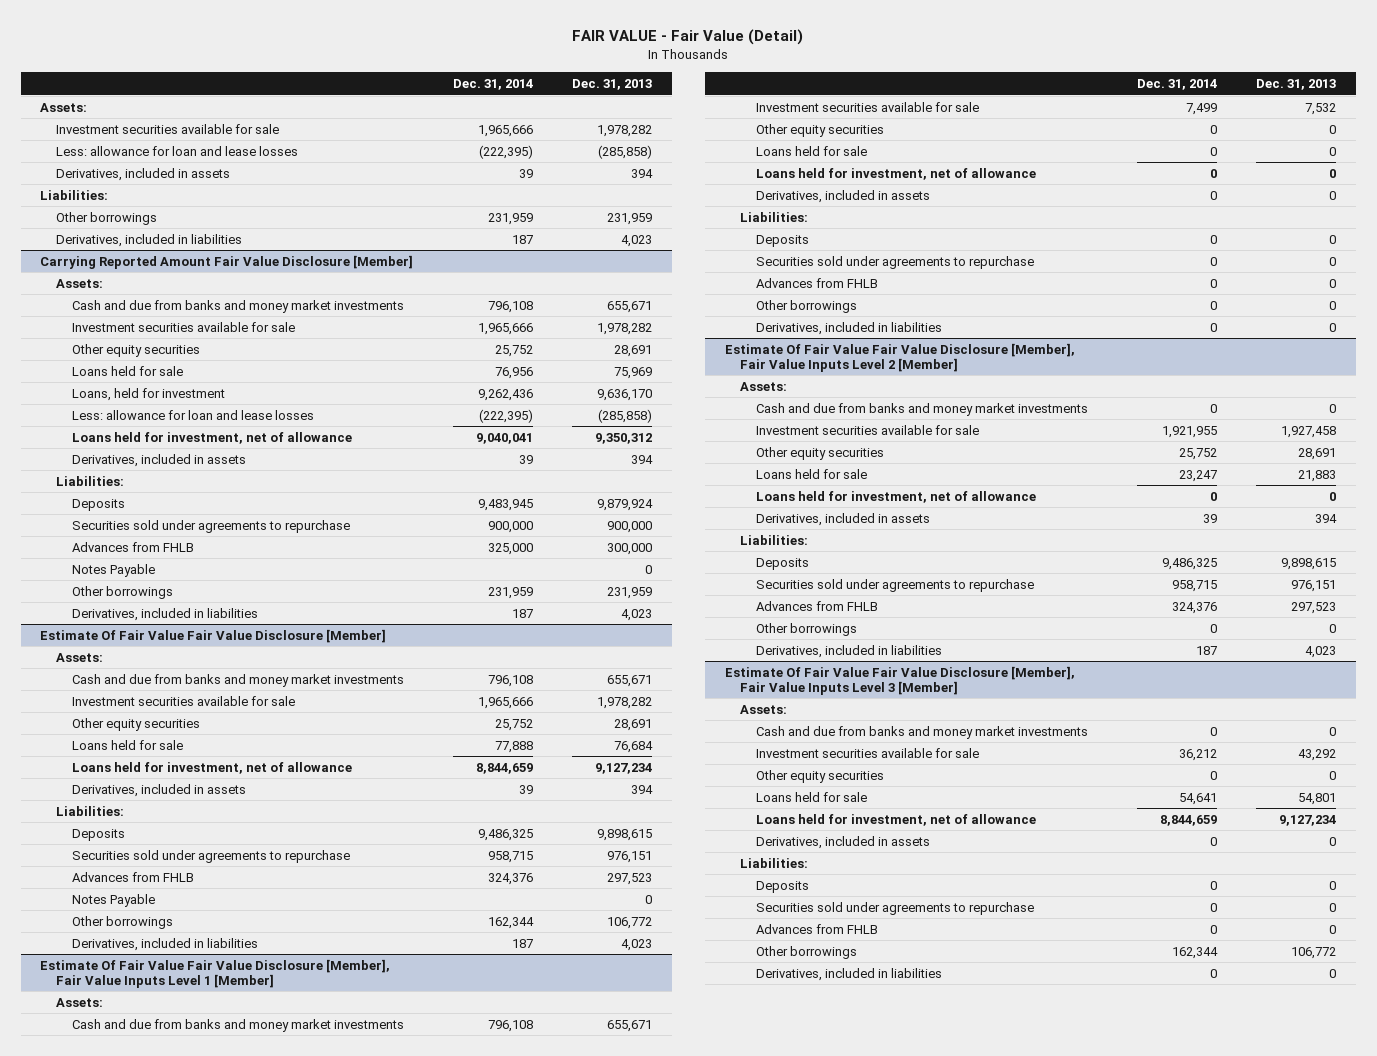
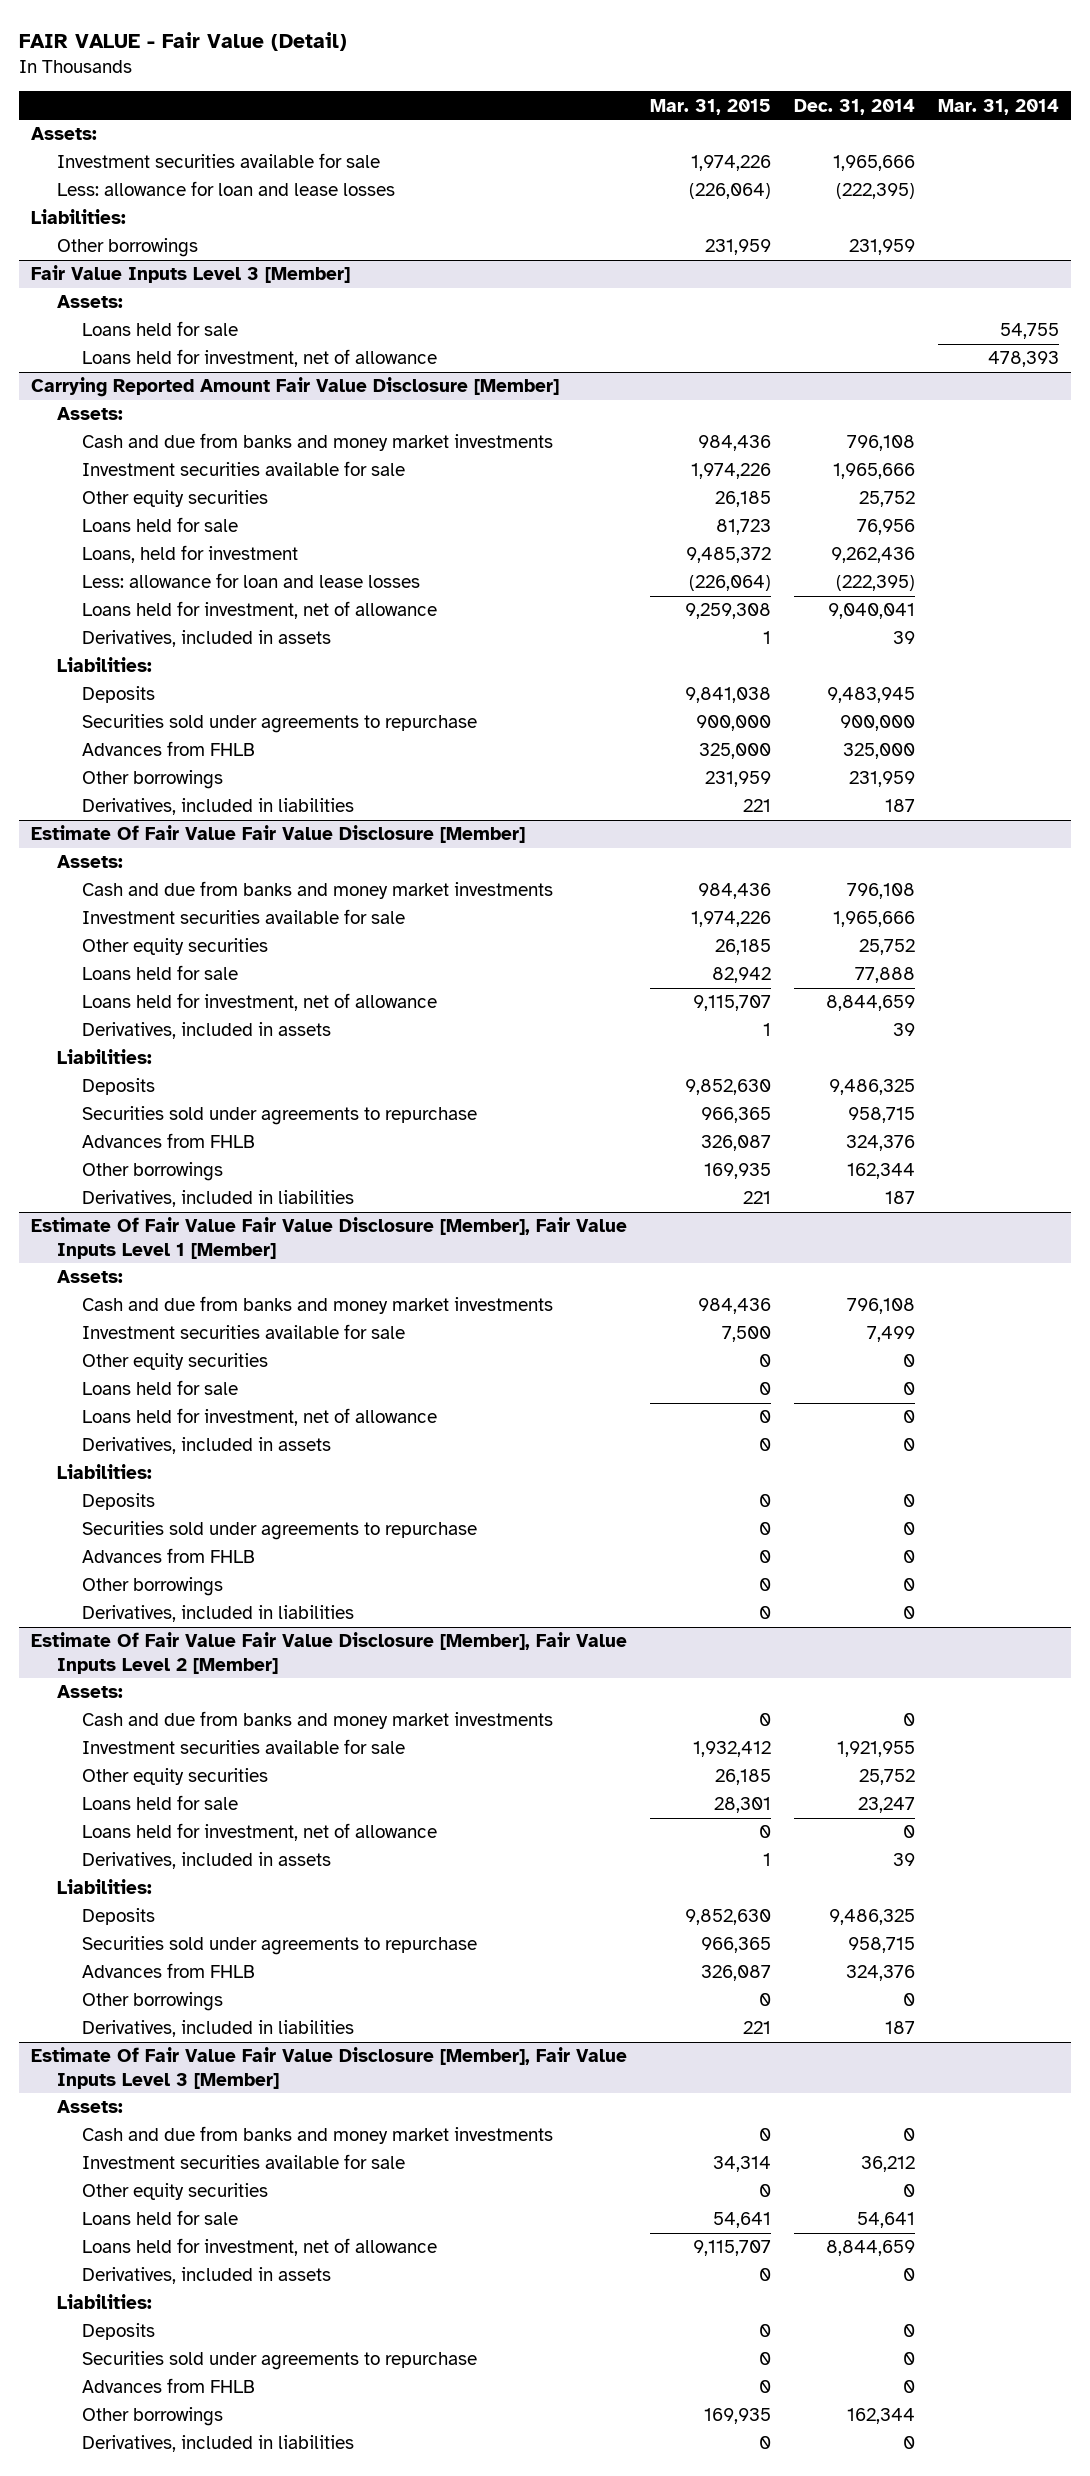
[572,79,653,91] Dec. 31, 2013 -> none
none -> [650,98,772,115] Mar. 31, 2015
none -> [938,98,1060,115] Mar. 31, 2014
[56,167,231,181] Derivatives, included in assets -> none
[56,233,243,247] Derivatives, included in liabilities -> none
none -> [30,265,350,284] Fair Value Inputs Level 3 [Member]
none -> [56,295,123,309] Assets:
none -> [82,321,239,337] Loans held for sale
none -> [82,349,438,368] Loans held for investment, net of allowance
[71,563,155,577] Notes Payable -> none
[71,893,155,907] Notes Payable -> none

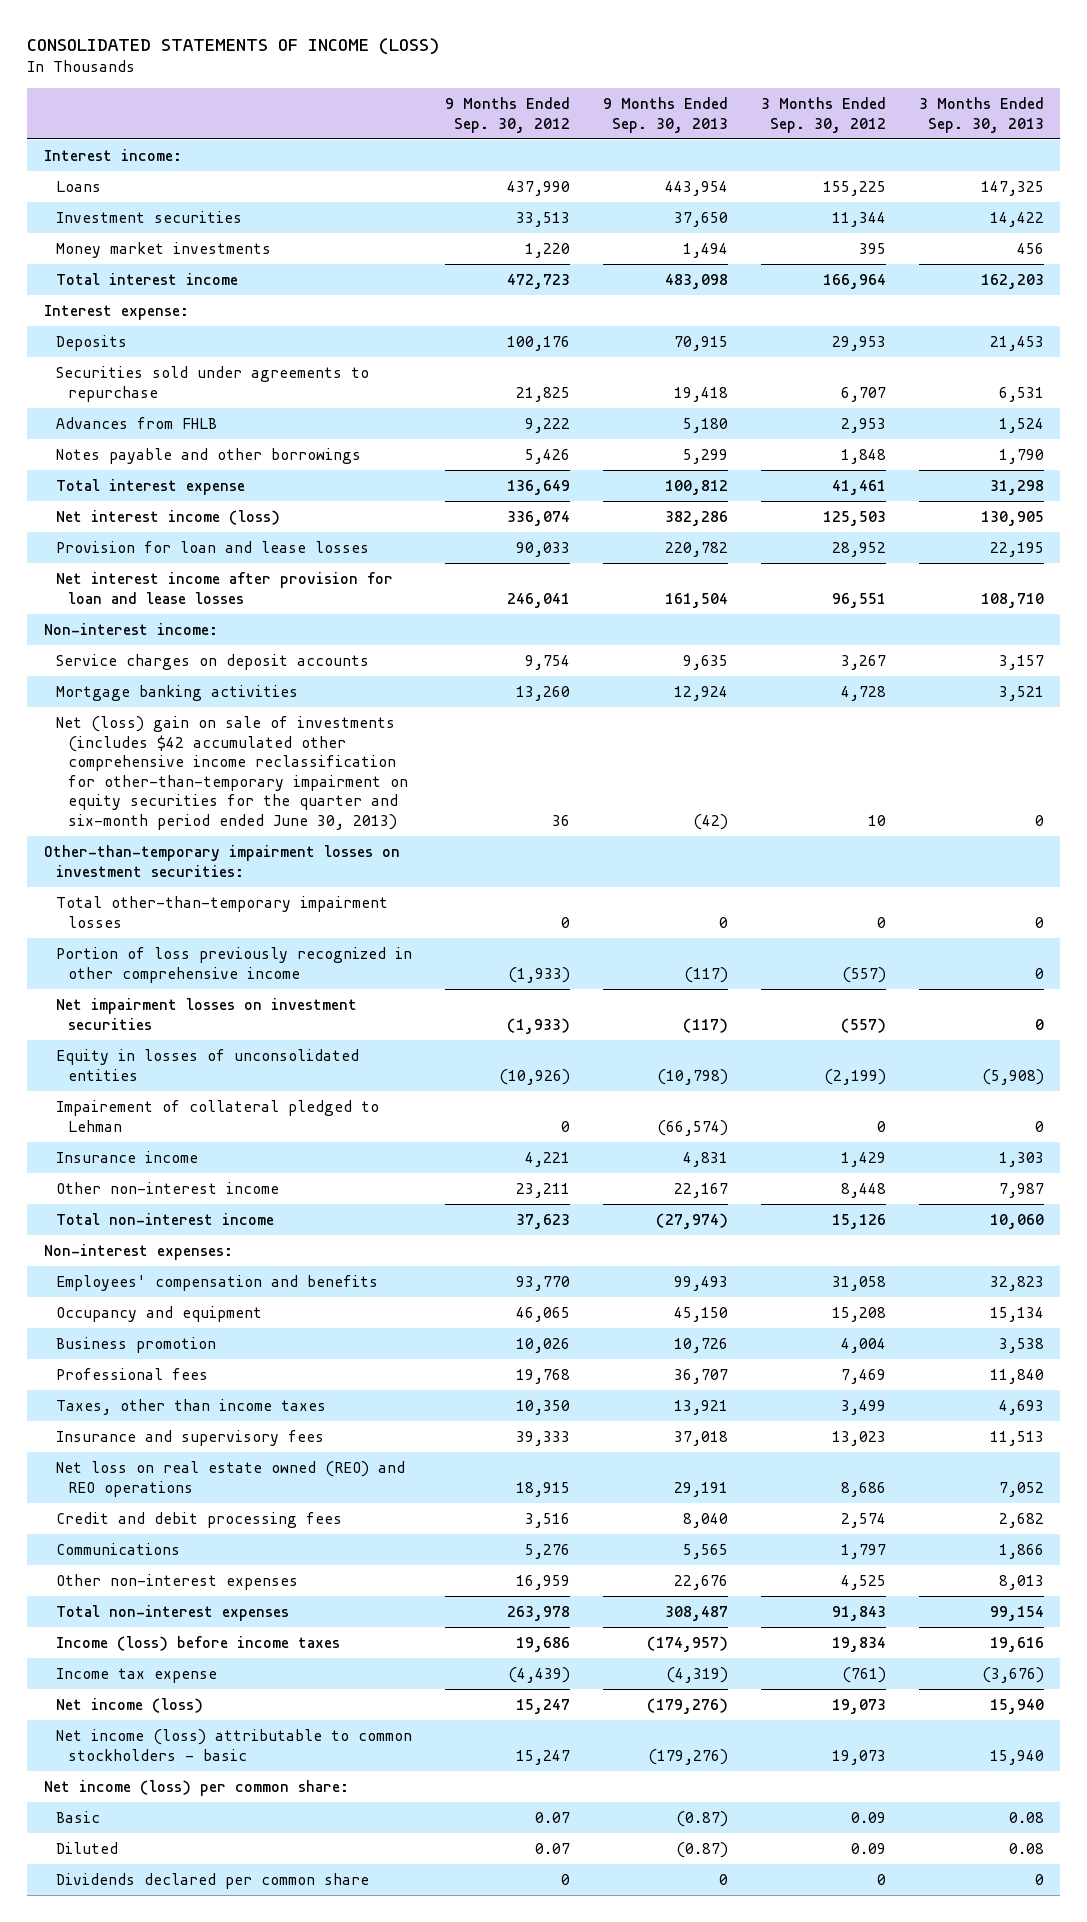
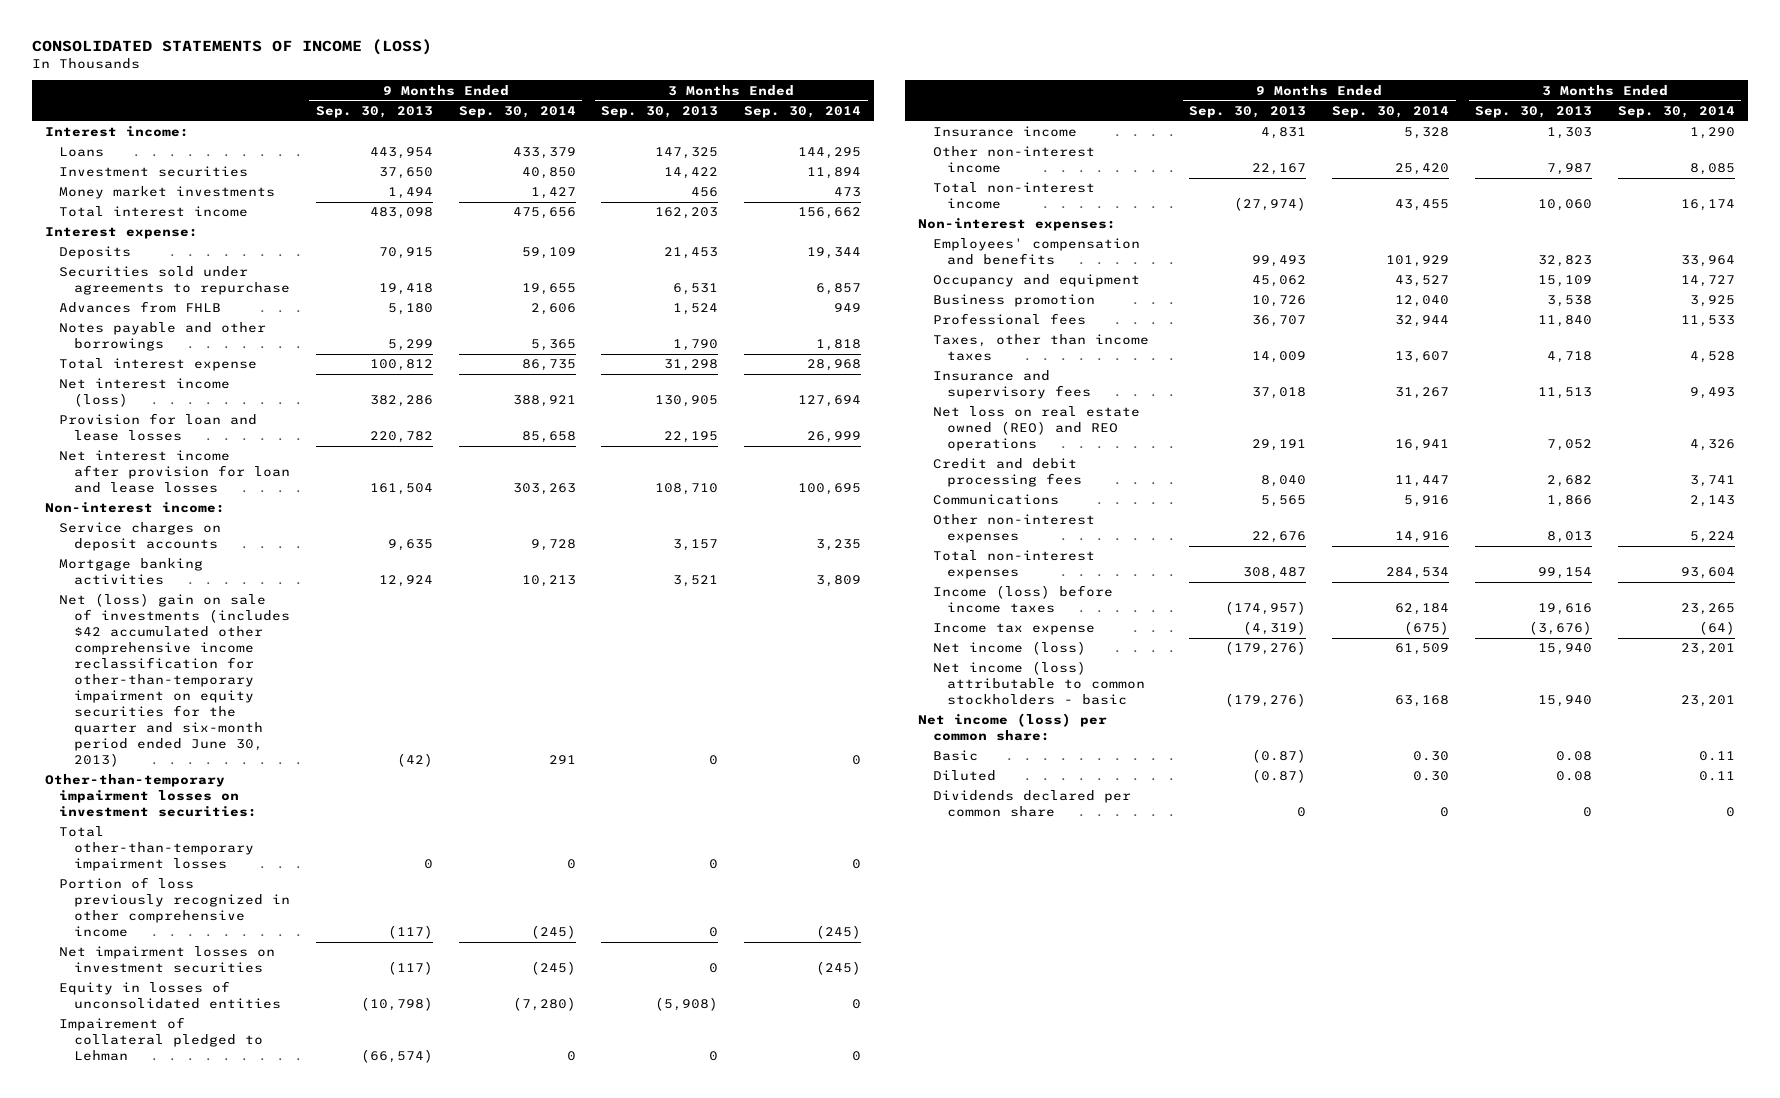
[444,97,570,133] 9 Months Ended Sep. 30, 2012 -> none
[760,97,886,133] 3 Months Ended Sep. 30, 2012 -> none
none -> [458,105,576,118] Sep. 30, 2014
none -> [744,105,862,118] Sep. 30, 2014
[673,1307,728,1323] 45,150 -> [1252,275,1307,288] 45,062
[989,1307,1044,1323] 15,134 -> [1538,275,1593,288] 15,109
[673,1400,728,1416] 13,921 -> [1252,351,1307,364] 14,009
[998,1400,1044,1416] 4,693 -> [1547,351,1593,364] 4,718

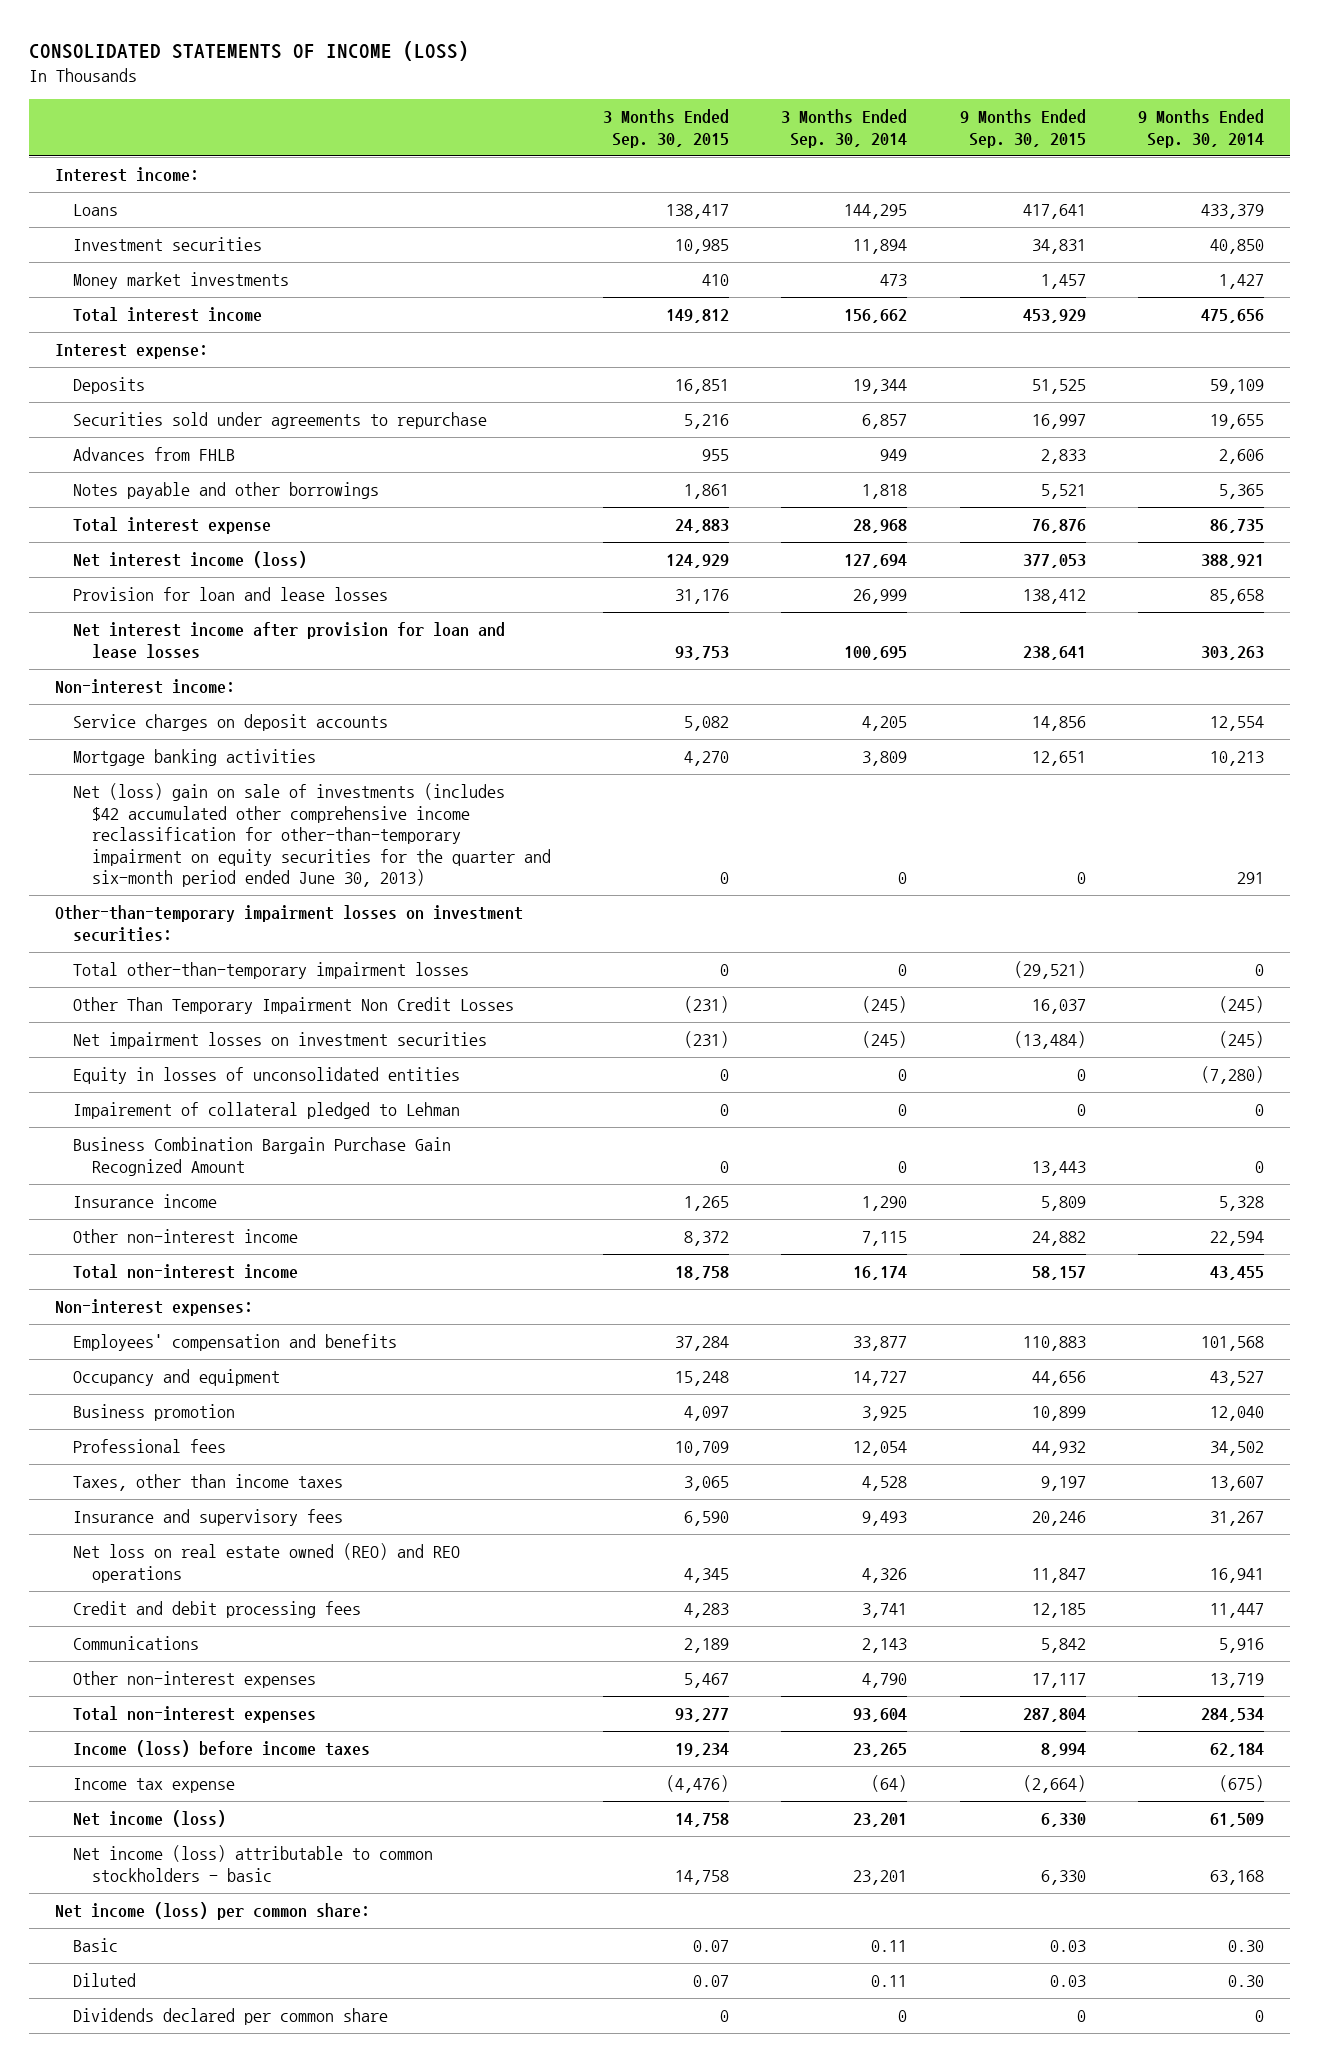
[315,105,433,118] Sep. 30, 2013 -> none
[601,105,719,118] Sep. 30, 2013 -> none
none -> [602,109,729,148] 3 Months Ended Sep. 30, 2015
none -> [959,109,1086,148] 9 Months Ended Sep. 30, 2015
[530,539,576,552] 9,728 -> [1209,716,1264,732] 12,554
[816,539,862,552] 3,235 -> [862,716,908,732] 4,205
[59,877,290,938] Portion of loss previously recognized in other comprehensive income -> [73,997,515,1015] Other Than Temporary Impairment Non Credit Losses
none -> [73,1137,452,1176] Business Combination Bargain Purchase Gain Recognized Amount
[1395,163,1450,176] 25,420 -> [1209,1231,1264,1247] 22,594
[1689,163,1735,176] 8,085 -> [862,1231,908,1247] 7,115
[1386,255,1450,268] 101,929 -> [1200,1336,1264,1352] 101,568
[1680,255,1735,268] 33,964 -> [853,1336,908,1352] 33,877
[1395,315,1450,328] 32,944 -> [1209,1441,1264,1457] 34,502
[1680,315,1735,328] 11,533 -> [853,1441,908,1457] 12,054
[1395,531,1450,544] 14,916 -> [1209,1673,1264,1689] 13,719
[1689,531,1735,544] 5,224 -> [862,1673,908,1689] 4,790

